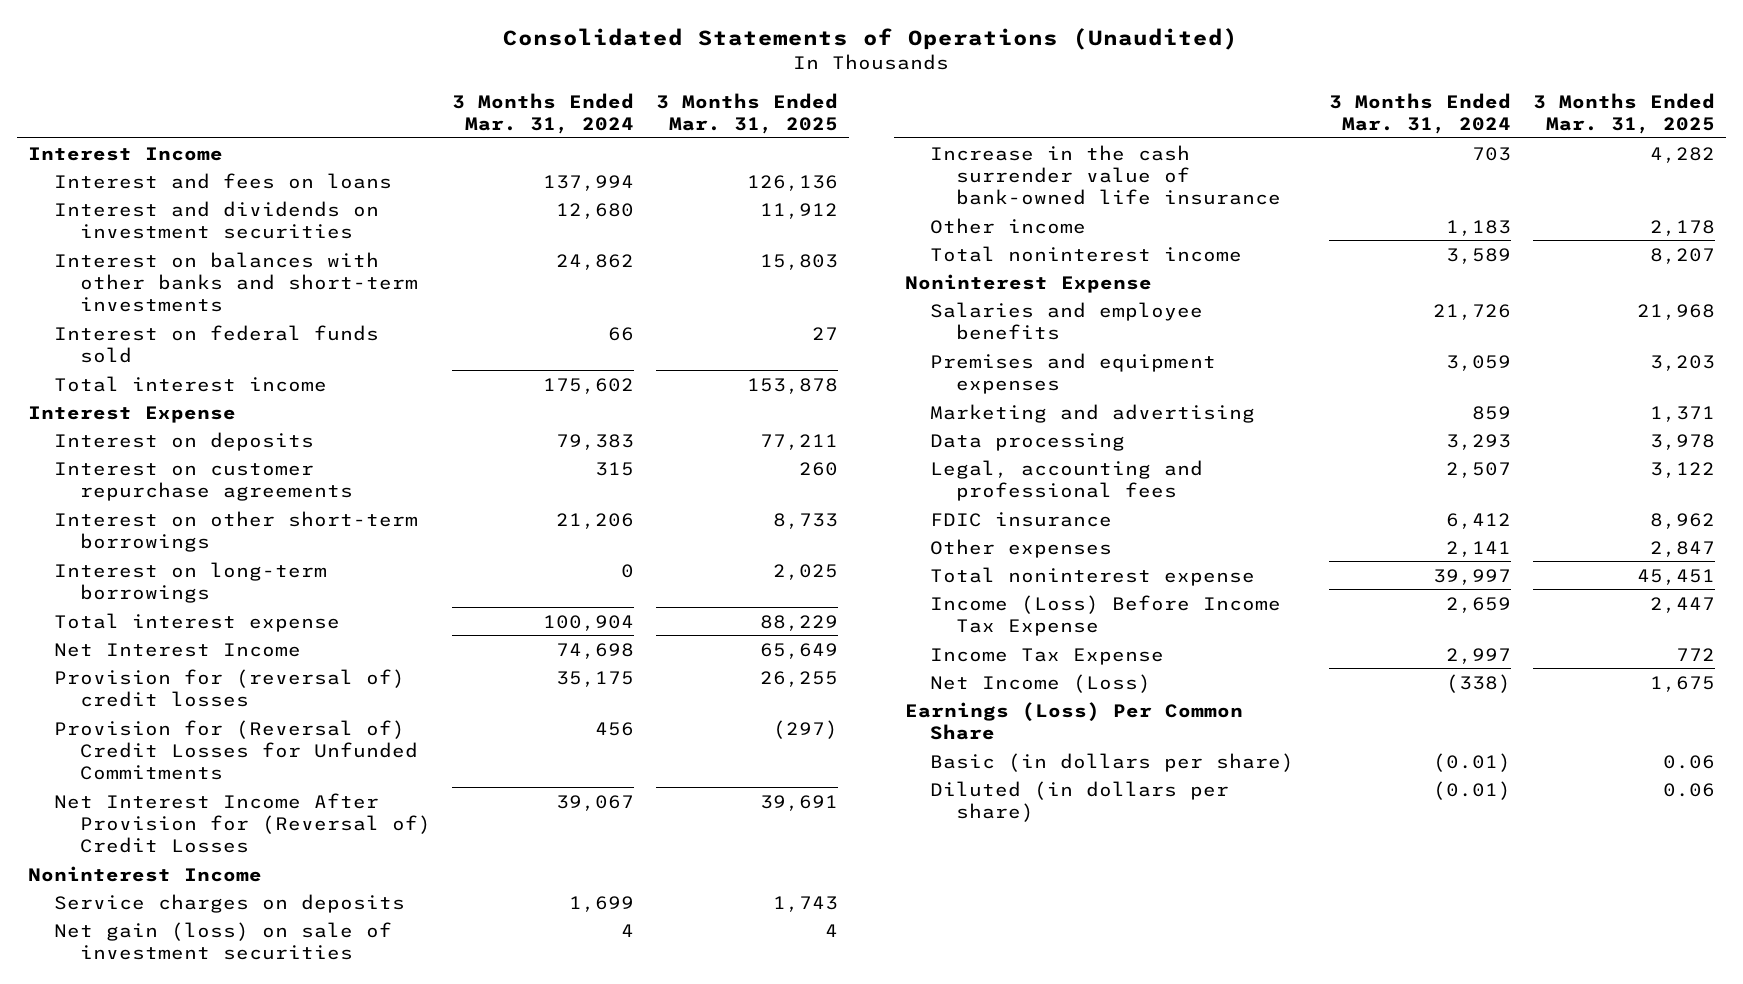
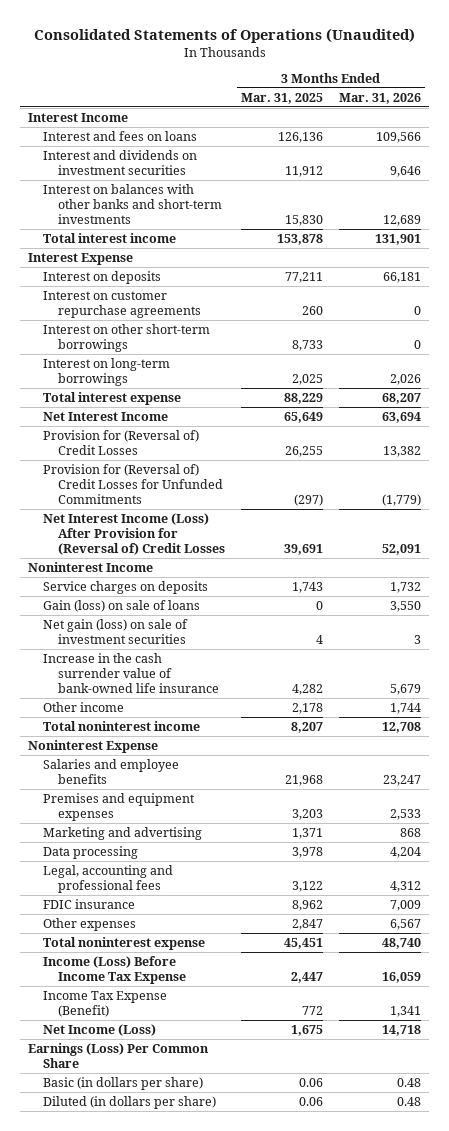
[452,92,635,134] 3 Months Ended Mar. 31, 2024 -> none
none -> [338,92,421,104] Mar. 31, 2026
[53,324,379,363] Interest on federal funds sold -> none
[760,253,839,270] 15,803 -> [285,214,324,226] 15,830
[53,668,405,707] Provision for (reversal of) credit losses -> [43,429,200,455] Provision for (Reversal of) Credit Losses
[53,792,431,853] Net Interest Income After Provision for (Reversal of) Credit Losses -> [43,512,226,555] Net Interest Income (Loss) After Provision for (Reversal of) Credit Losses
none -> [43,599,201,612] Gain (loss) on sale of loans
[930,647,1165,665] Income Tax Expense -> [43,990,168,1017] Income Tax Expense (Benefit)

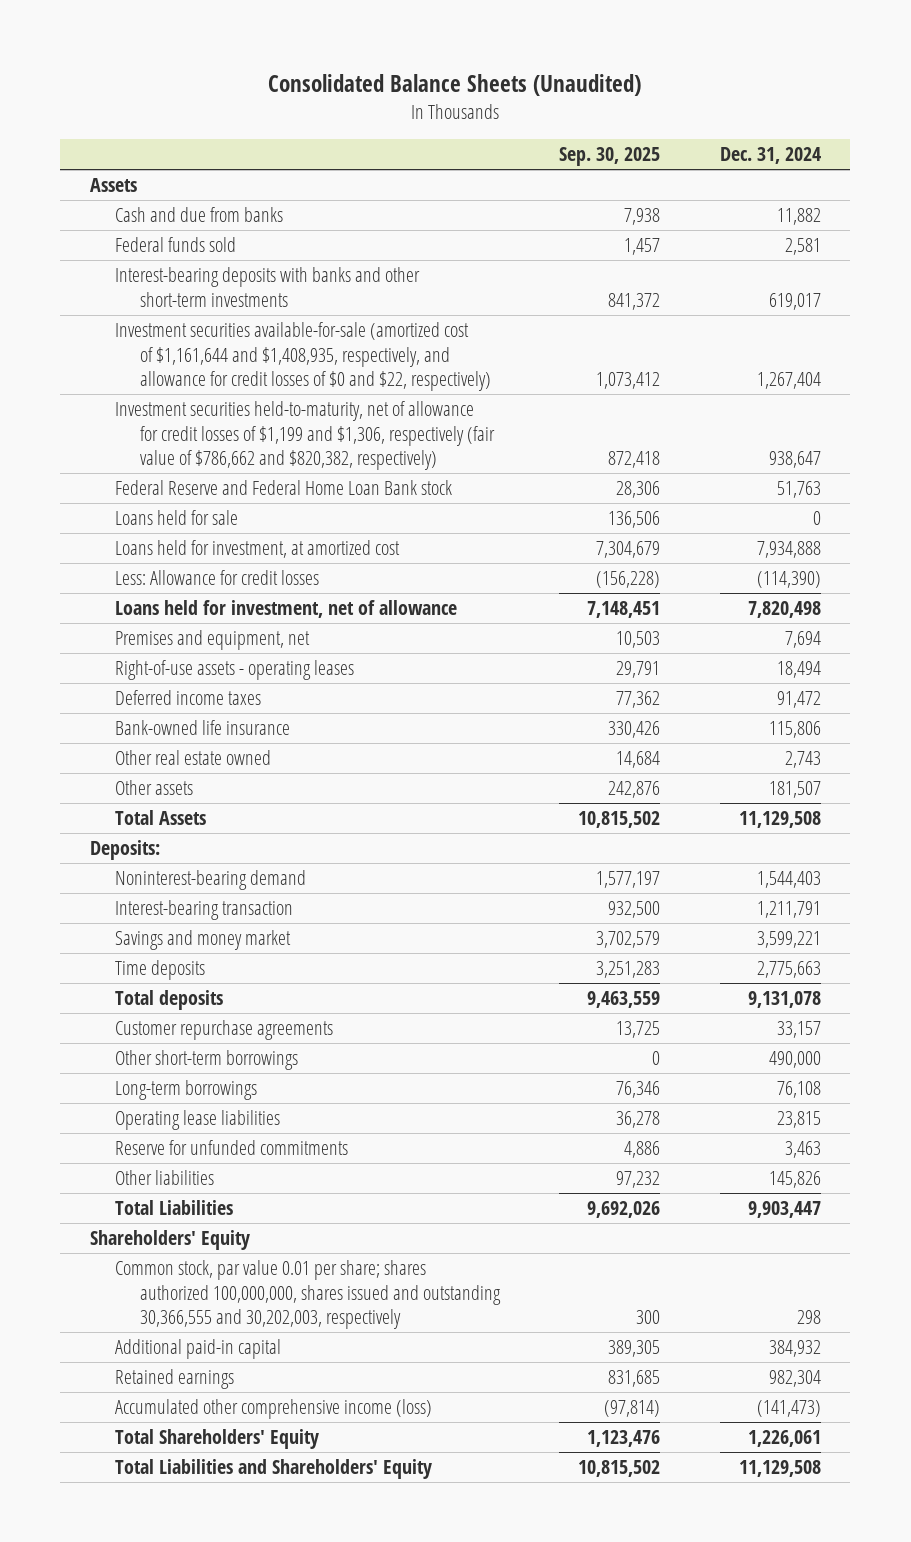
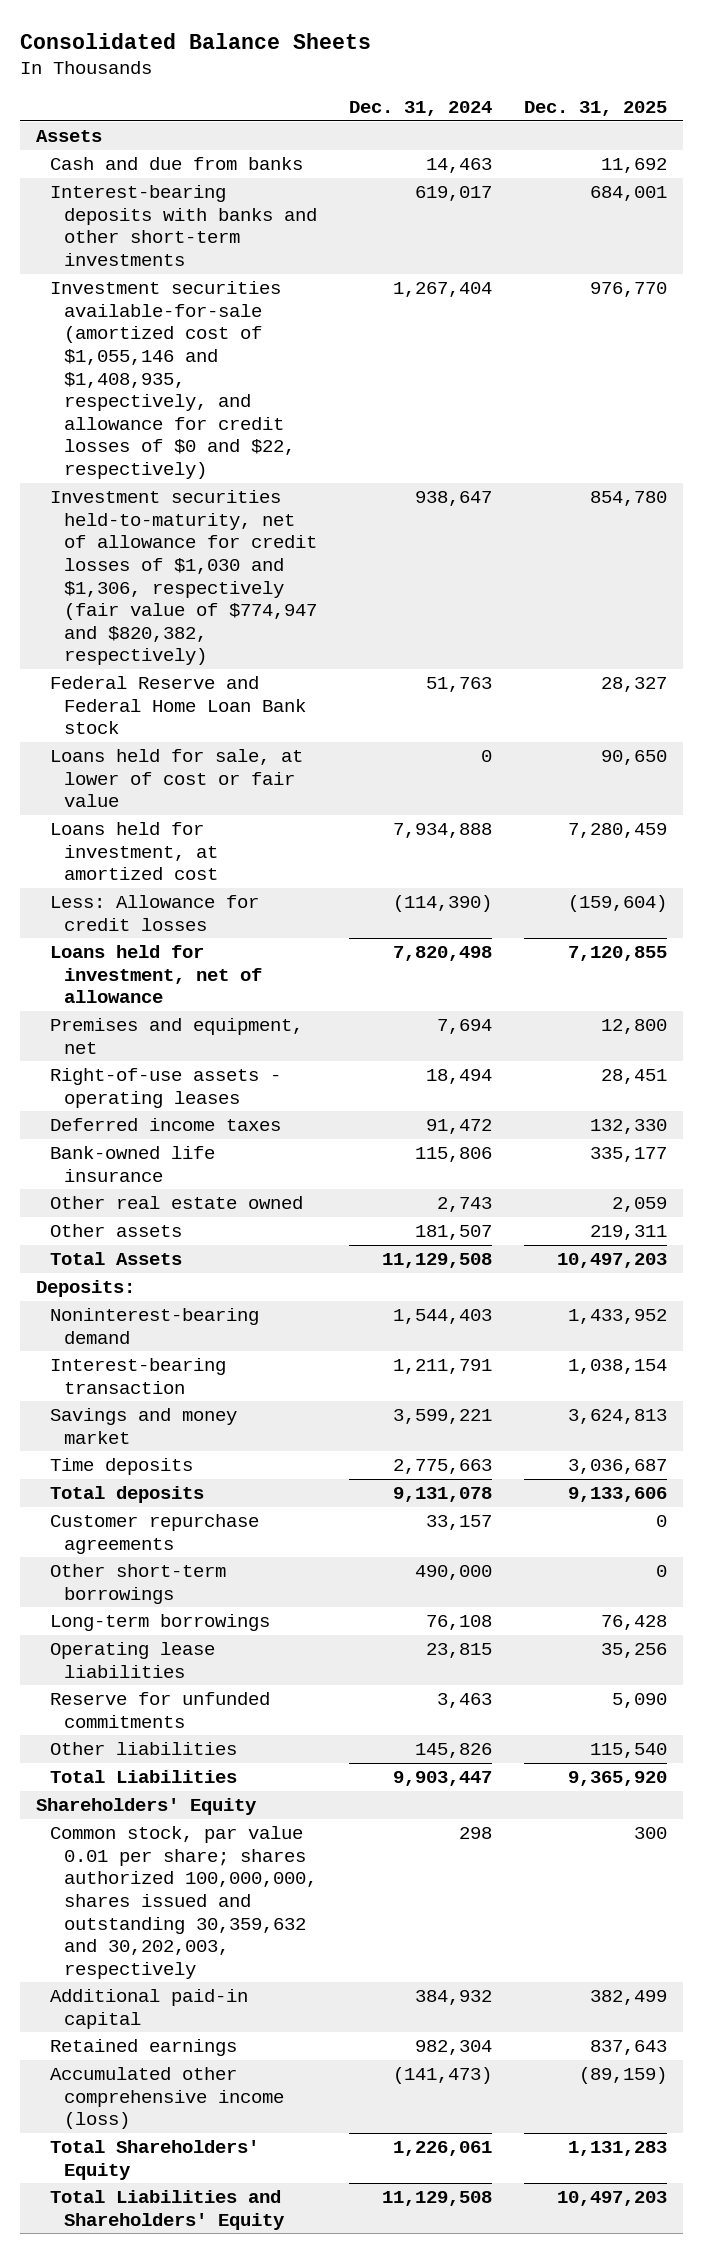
[268,73,642,96] Consolidated Balance Sheets (Unaudited) -> [19,32,371,49] Consolidated Balance Sheets
[559,147,661,167] Sep. 30, 2025 -> none
none -> [524,101,668,117] Dec. 31, 2025
[114,237,236,253] Federal funds sold -> none
[776,208,821,226] 11,882 -> [426,158,493,174] 14,463
[114,322,491,392] Investment securities available-for-sale (amortized cost of $1,161,644 and $1,408,935, respectively, and allowance for credit losses of $0 and $22, respectively) -> [50,281,296,480] Investment securities available-for-sale (amortized cost of $1,055,146 and $1,408,935, respectively, and allowance for credit losses of $0 and $22, respectively)
[114,401,495,471] Investment securities held-to-maturity, net of allowance for credit losses of $1,199 and $1,306, respectively (fair value of $786,662 and $820,382, respectively) -> [50,490,318,666] Investment securities held-to-maturity, net of allowance for credit losses of $1,030 and $1,306, respectively (fair value of $774,947 and $820,382, respectively)
[114,510,238,526] Loans held for sale -> [50,749,304,808] Loans held for sale, at lower of cost or fair value
[114,1260,501,1330] Common stock, par value 0.01 per share; shares authorized 100,000,000, shares issued and outstanding 30,366,555 and 30,202,003, respectively -> [50,1826,318,1979] Common stock, par value 0.01 per share; shares authorized 100,000,000, shares issued and outstanding 30,359,632 and 30,202,003, respectively

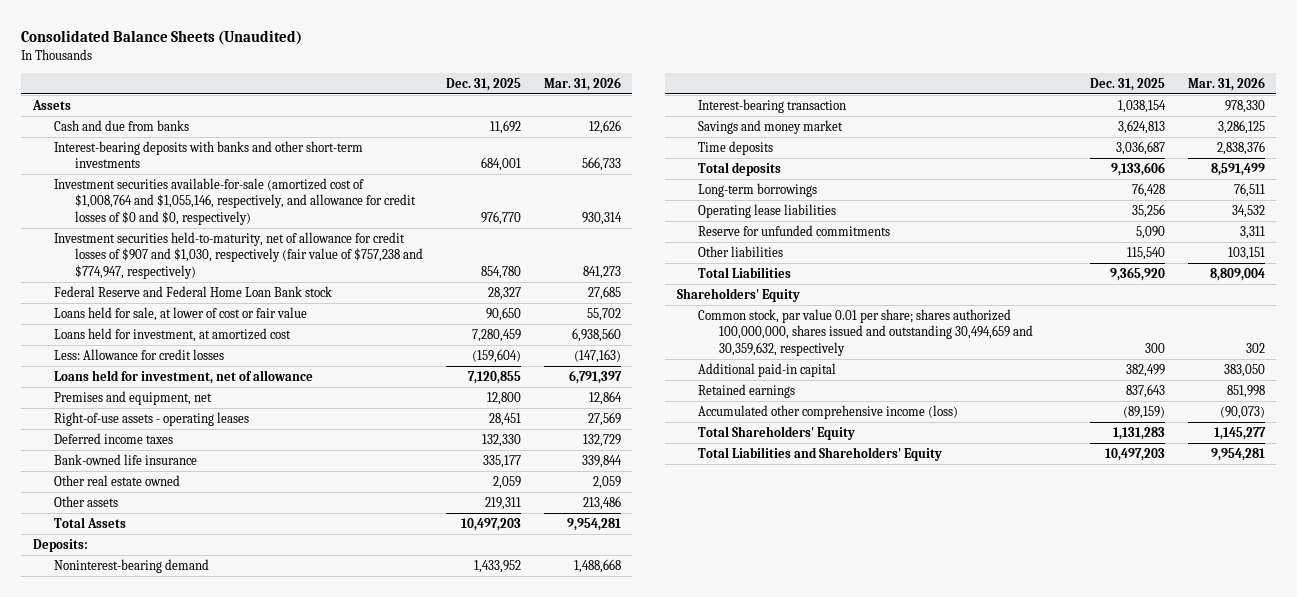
[19,32,371,49] Consolidated Balance Sheets -> [21,29,303,45] Consolidated Balance Sheets (Unaudited)
[349,101,493,117] Dec. 31, 2024 -> none
none -> [543,76,621,91] Mar. 31, 2026
[50,281,296,480] Investment securities available-for-sale (amortized cost of $1,055,146 and $1,408,935, respectively, and allowance for credit losses of $0 and $22, respectively) -> [53,177,416,226] Investment securities available-for-sale (amortized cost of $1,008,764 and $1,055,146, respectively, and allowance for credit losses of $0 and $0, respectively)
[50,490,318,666] Investment securities held-to-maturity, net of allowance for credit losses of $1,030 and $1,306, respectively (fair value of $774,947 and $820,382, respectively) -> [53,231,423,280] Investment securities held-to-maturity, net of allowance for credit losses of $907 and $1,030, respectively (fair value of $757,238 and $774,947, respectively)
[50,1514,260,1554] Customer repurchase agreements -> none
[50,1564,227,1604] Other short-term borrowings -> none
[50,1826,318,1979] Common stock, par value 0.01 per share; shares authorized 100,000,000, shares issued and outstanding 30,359,632 and 30,202,003, respectively -> [697,308,1033,357] Common stock, par value 0.01 per share; shares authorized 100,000,000, shares issued and outstanding 30,494,659 and 30,359,632, respectively

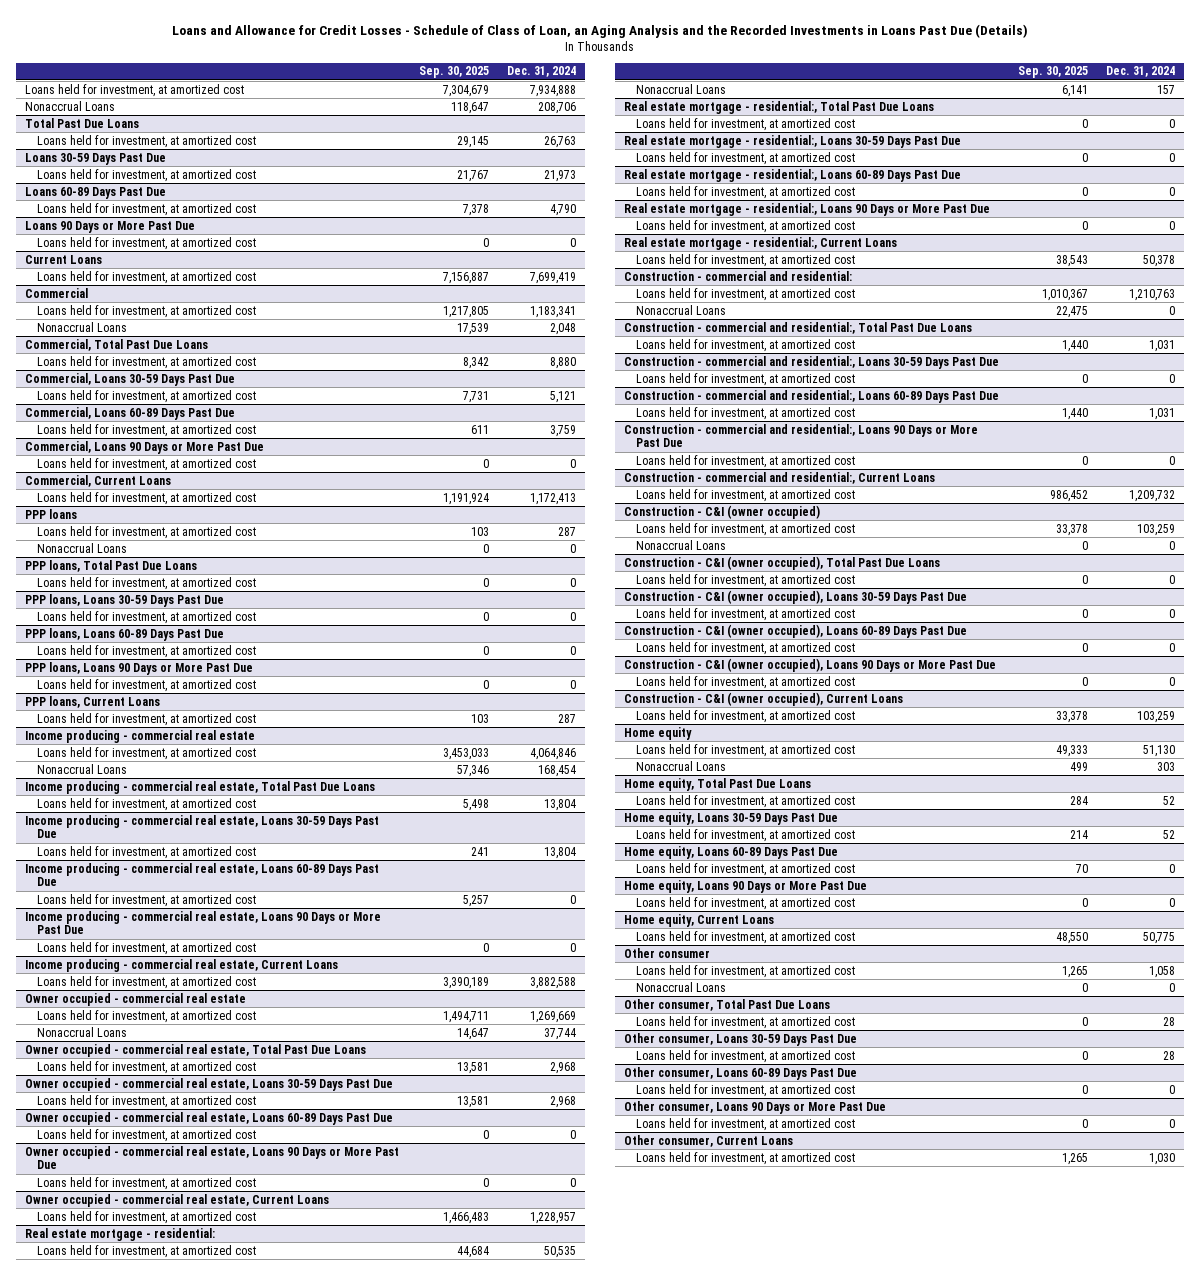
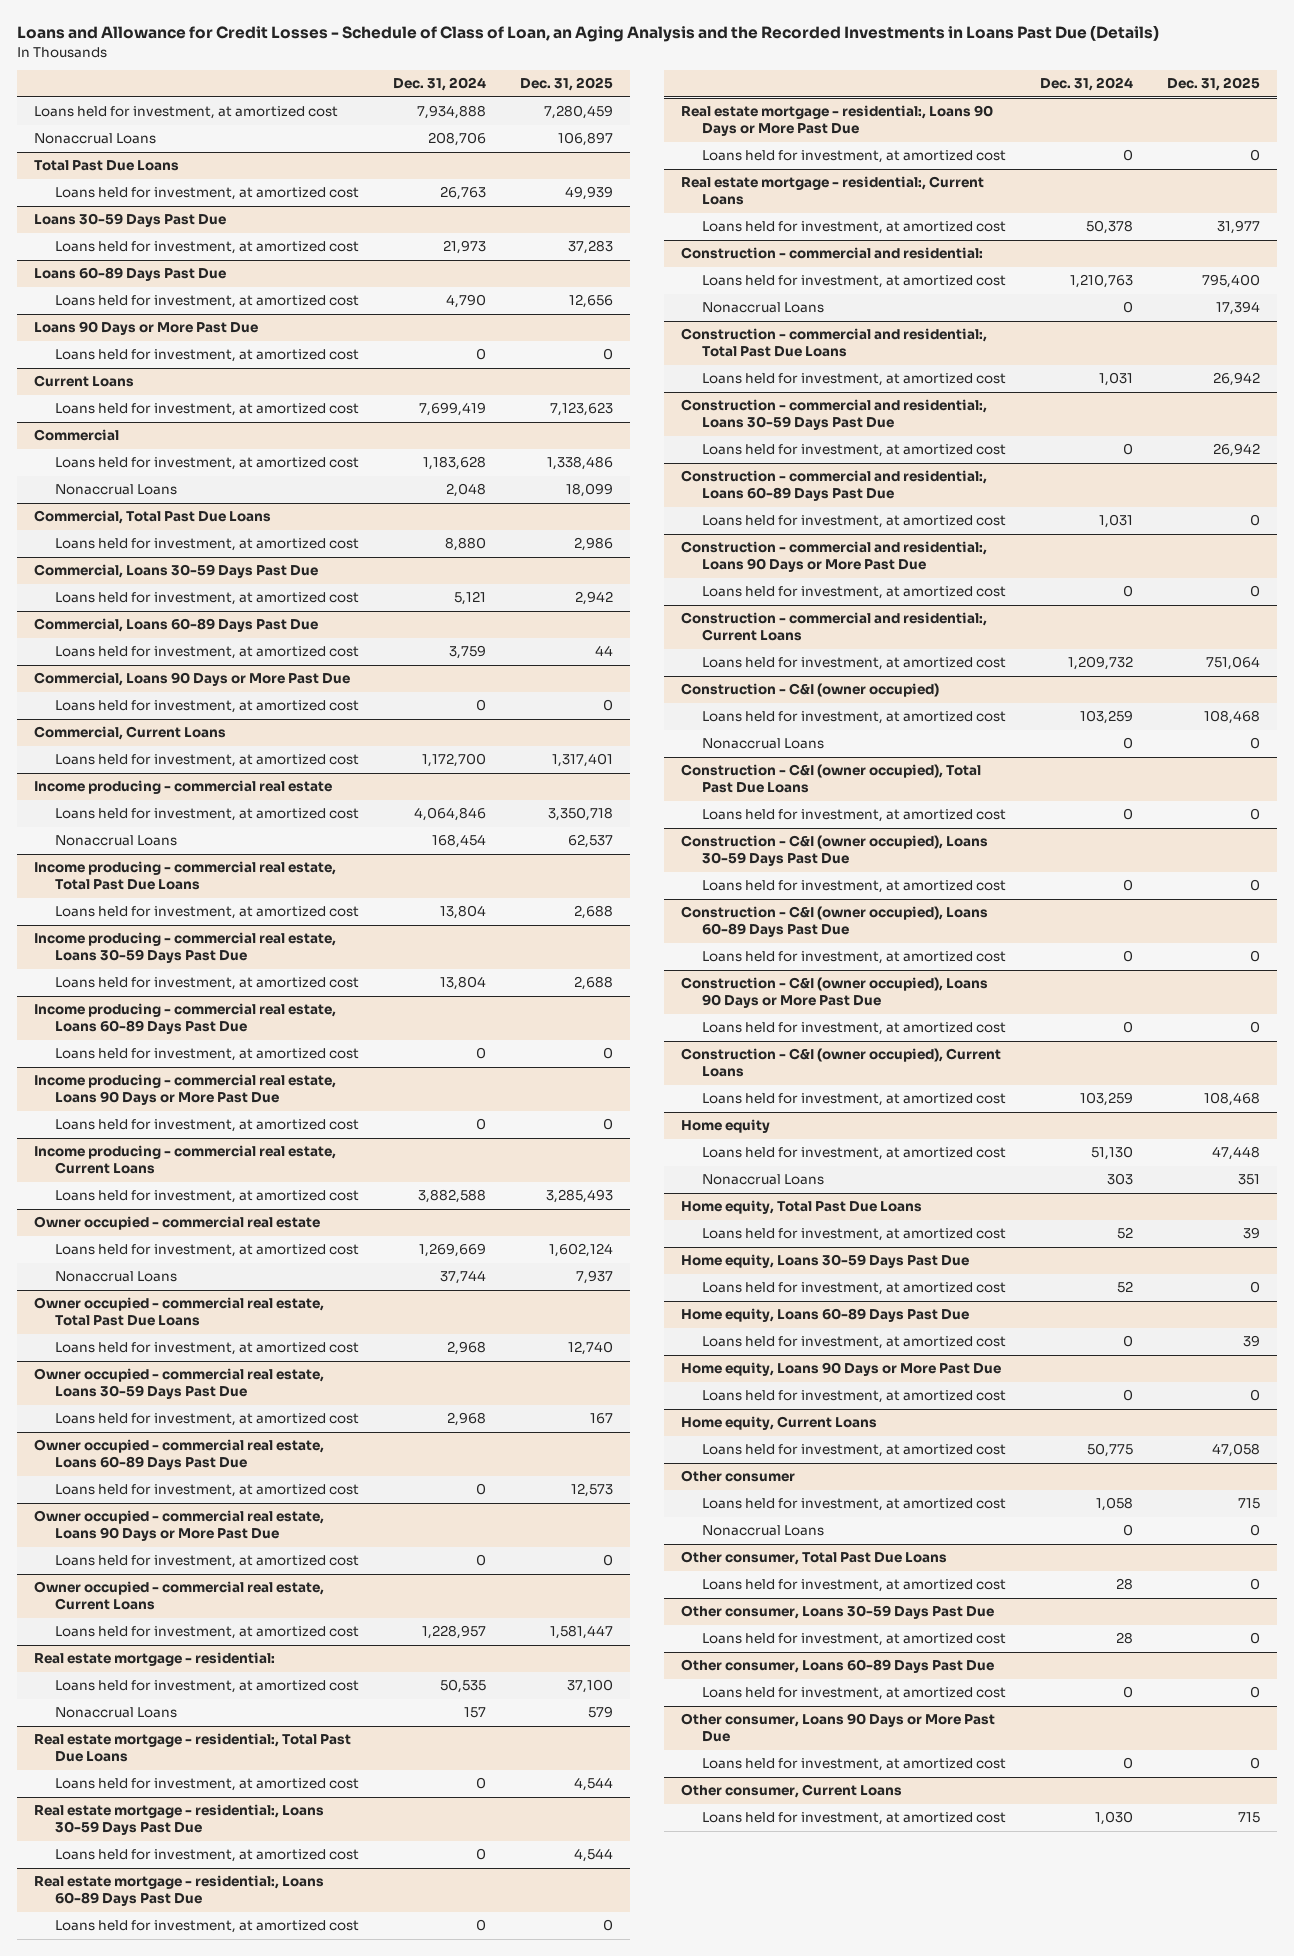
[418,66,489,79] Sep. 30, 2025 -> none
none -> [520,77,614,92] Dec. 31, 2025
[530,305,577,318] 1,183,341 -> [423,456,487,471] 1,183,628
[25,508,78,519] PPP loans -> none
[36,525,256,539] Loans held for investment, at amortized cost -> none
[36,542,127,553] Nonaccrual Loans -> none
[25,559,198,572] PPP loans, Total Past Due Loans -> none
[36,576,256,590] Loans held for investment, at amortized cost -> none
[25,593,225,607] PPP loans, Loans 30-59 Days Past Due -> none
[36,610,256,624] Loans held for investment, at amortized cost -> none
[25,627,225,641] PPP loans, Loans 60-89 Days Past Due -> none
[36,644,256,658] Loans held for investment, at amortized cost -> none
[25,661,254,675] PPP loans, Loans 90 Days or More Past Due -> none
[36,678,256,692] Loans held for investment, at amortized cost -> none
[25,695,161,708] PPP loans, Current Loans -> none
[36,712,256,726] Loans held for investment, at amortized cost -> none
[530,492,577,505] 1,172,413 -> [422,753,487,768] 1,172,700

